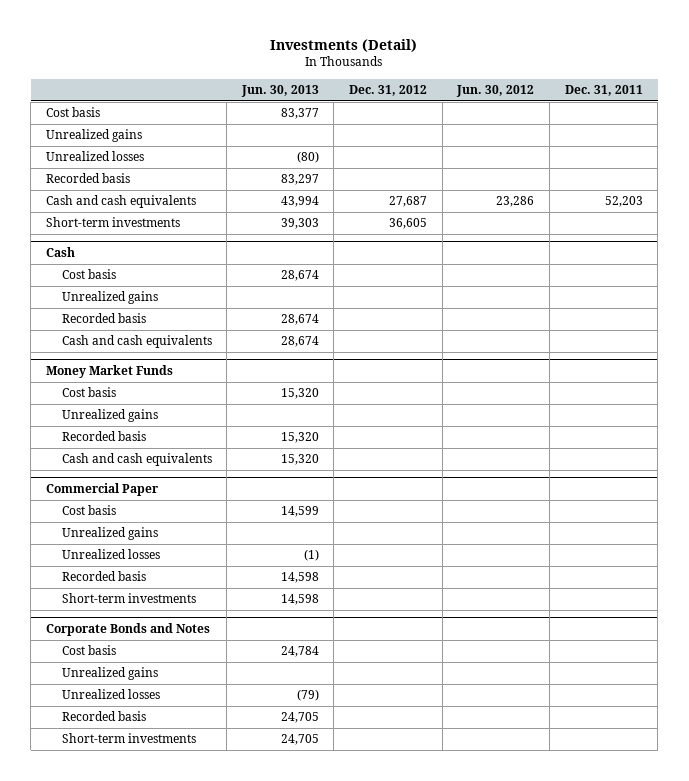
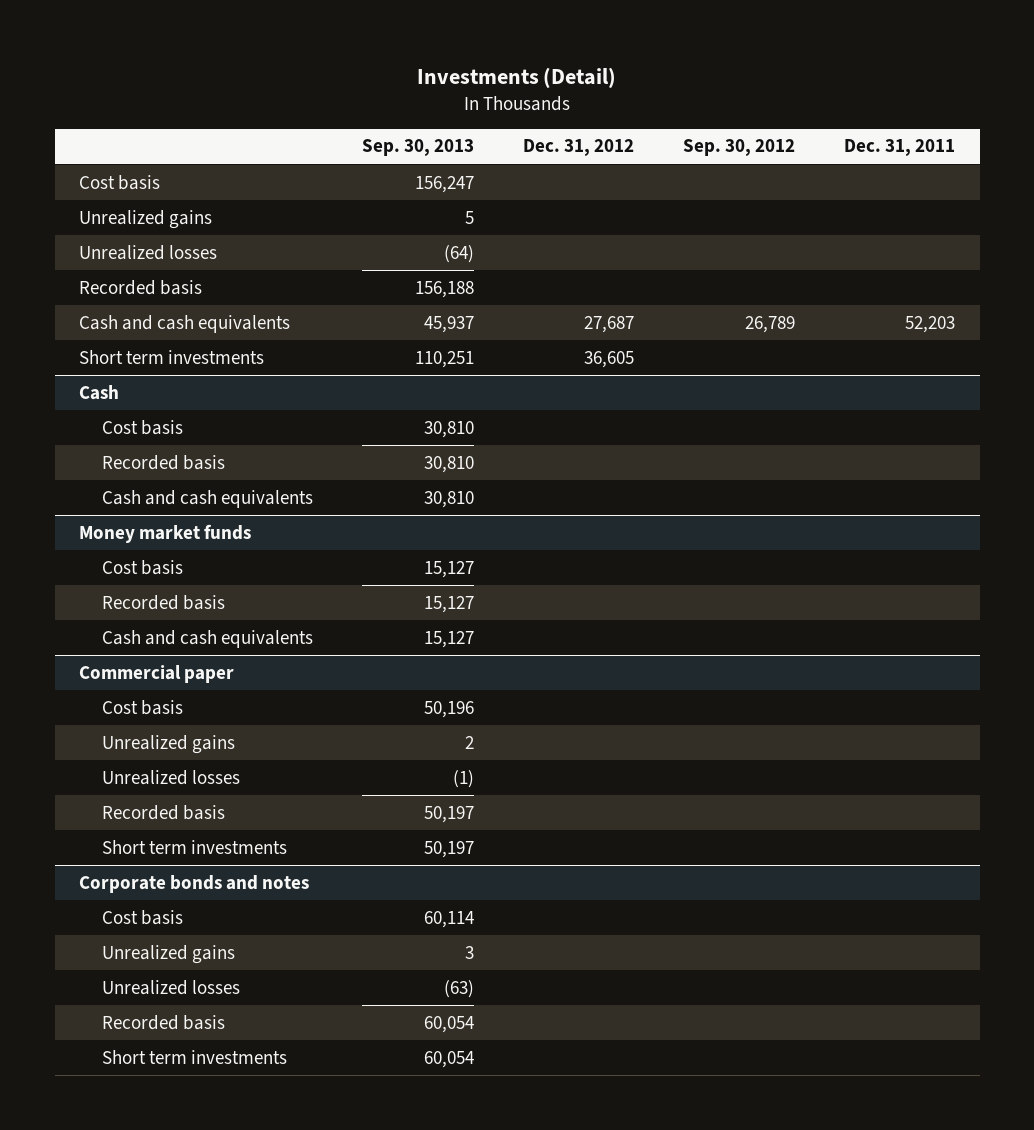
[240,84,319,97] Jun. 30, 2013 -> none
[456,84,535,97] Jun. 30, 2012 -> none
none -> [362,139,475,157] Sep. 30, 2013
none -> [683,139,796,157] Sep. 30, 2012
[46,217,181,228] Short-term investments -> [79,349,265,364] Short term investments
[61,291,158,305] Unrealized gains -> none
[46,365,174,379] Money Market Funds -> [79,523,252,543] Money market funds
[61,409,158,423] Unrealized gains -> none
[46,483,160,497] Commercial Paper -> [79,664,235,683] Commercial paper
[61,593,196,604] Short-term investments -> [102,839,288,854] Short term investments
[46,623,211,637] Corporate Bonds and Notes -> [79,874,310,893] Corporate bonds and notes
[61,733,196,744] Short-term investments -> [102,1049,288,1064] Short term investments

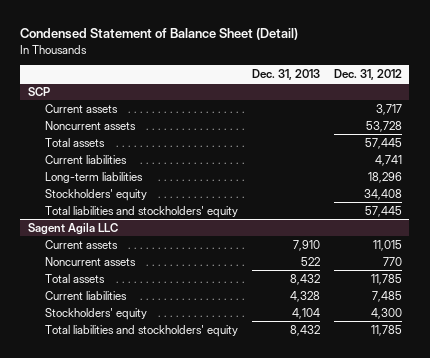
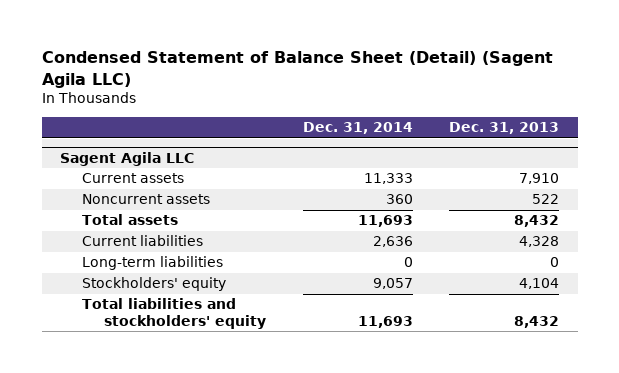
[20,28,299,41] Condensed Statement of Balance Sheet (Detail) -> [41,51,553,88] Condensed Statement of Balance Sheet (Detail) (Sagent Agila LLC)
[334,68,403,80] Dec. 31, 2012 -> none
none -> [302,122,413,135] Dec. 31, 2014
[27,86,50,96] SCP -> none
[44,103,118,113] Current assets -> none
[44,120,136,130] Noncurrent assets -> none
[44,137,105,147] Total assets -> none
[44,154,127,164] Current liabilities -> none
[44,171,143,183] Long-term liabilities -> none
[44,188,147,201] Stockholders' equity -> none
[44,205,238,218] Total liabilities and stockholders' equity -> none
none -> [82,256,224,271] Long-term liabilities

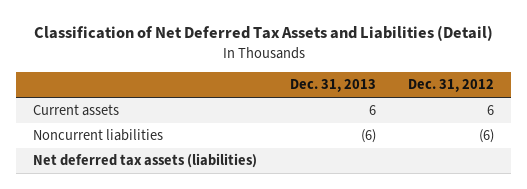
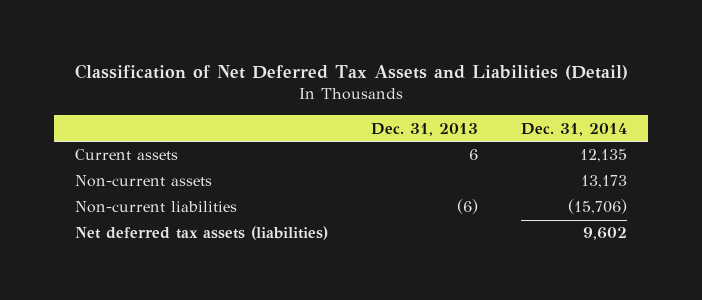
[408,79,495,93] Dec. 31, 2012 -> none
none -> [520,122,627,136] Dec. 31, 2014
none -> [75,175,213,188] Non-current assets
[32,129,163,142] Noncurrent liabilities -> [75,201,238,214] Non-current liabilities

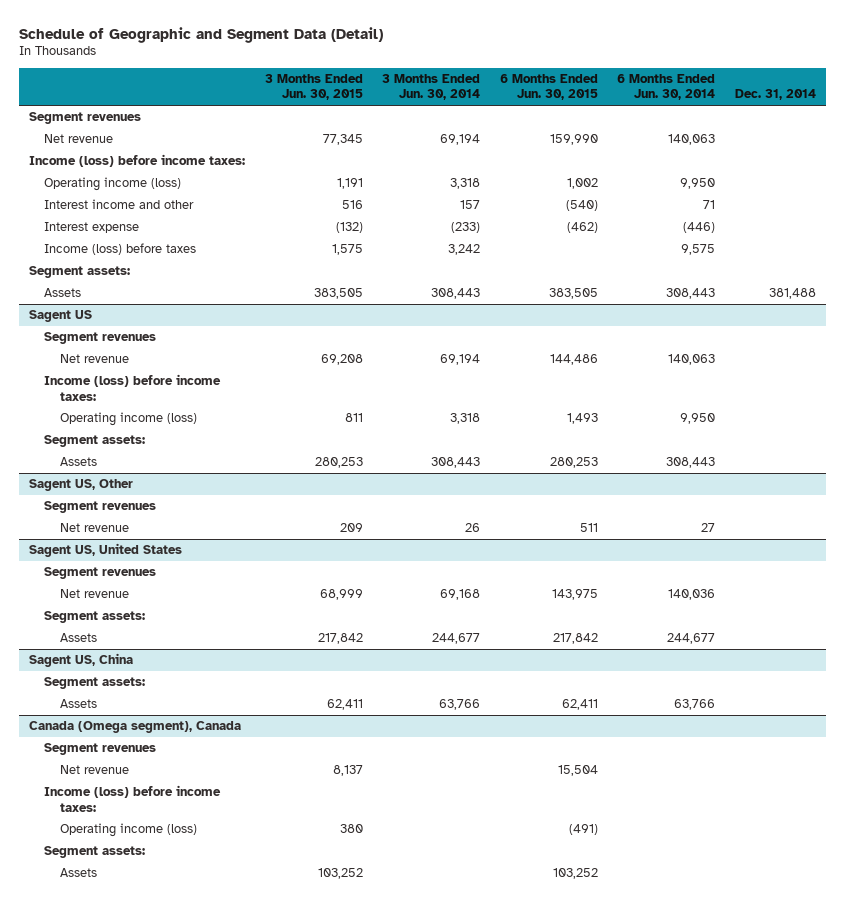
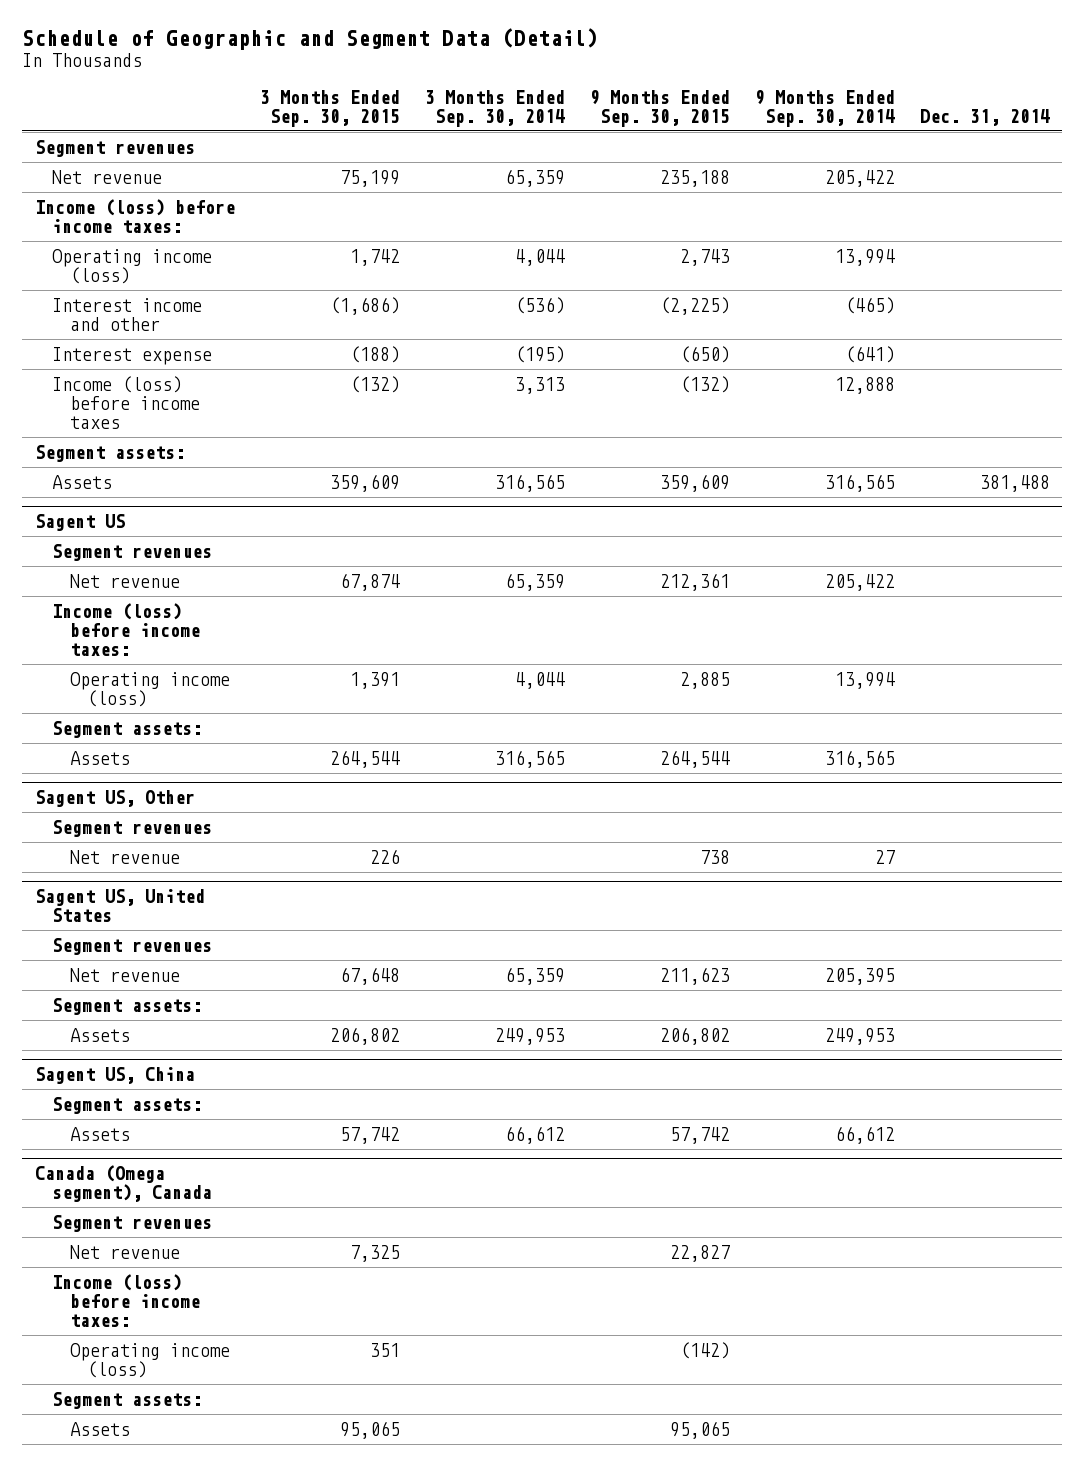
[264,73,363,101] 3 Months Ended Jun. 30, 2015 -> none
[382,73,481,101] 3 Months Ended Jun. 30, 2014 -> none
[499,73,598,101] 6 Months Ended Jun. 30, 2015 -> none
[617,73,716,101] 6 Months Ended Jun. 30, 2014 -> none
none -> [259,89,400,127] 3 Months Ended Sep. 30, 2015
none -> [424,89,565,127] 3 Months Ended Sep. 30, 2014
none -> [589,89,730,127] 9 Months Ended Sep. 30, 2015
none -> [754,89,895,127] 9 Months Ended Sep. 30, 2014
[44,243,197,256] Income (loss) before taxes -> [52,375,200,430] Income (loss) before income taxes

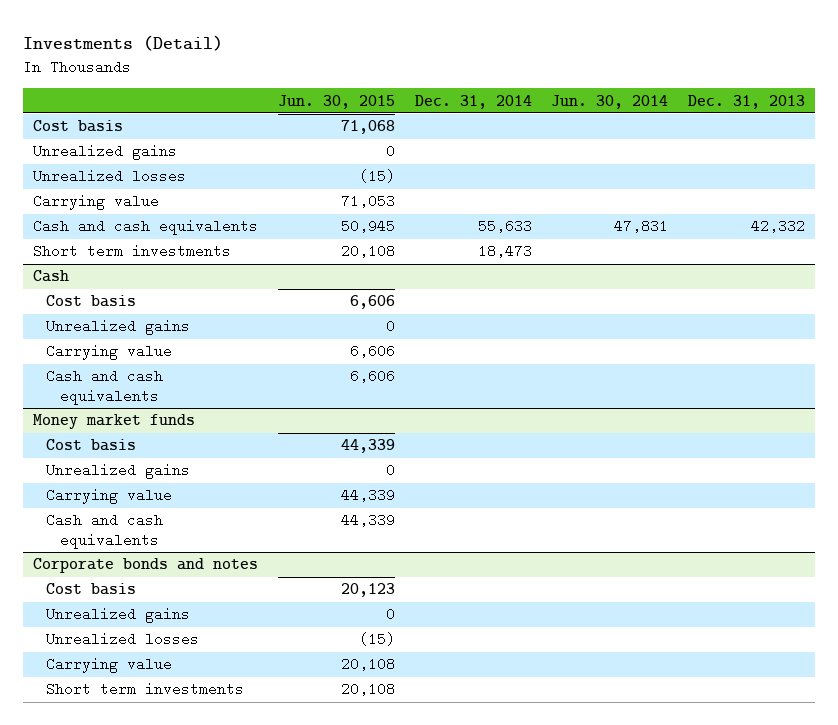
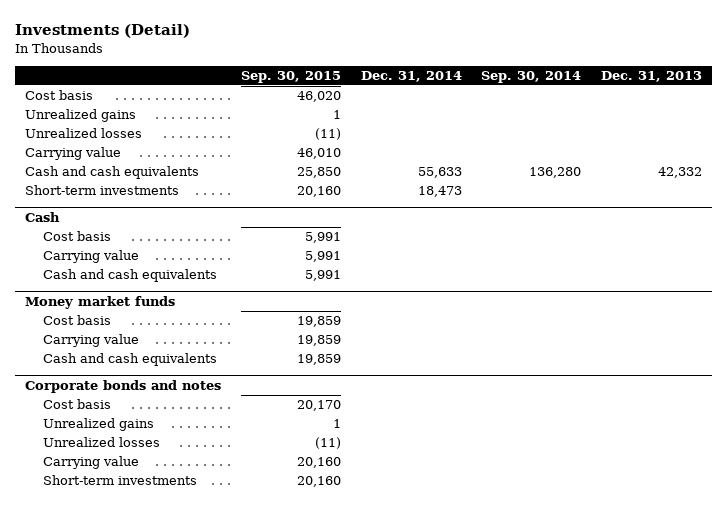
[277,94,395,109] Jun. 30, 2015 -> none
[551,94,669,109] Jun. 30, 2014 -> none
none -> [240,70,341,83] Sep. 30, 2015
none -> [481,70,582,83] Sep. 30, 2014
[33,244,232,259] Short term investments -> [25,185,180,196] Short-term investments
[46,319,191,336] Unrealized gains -> none
[46,463,191,480] Unrealized gains -> none
[46,682,245,697] Short term investments -> [43,475,198,486] Short-term investments

